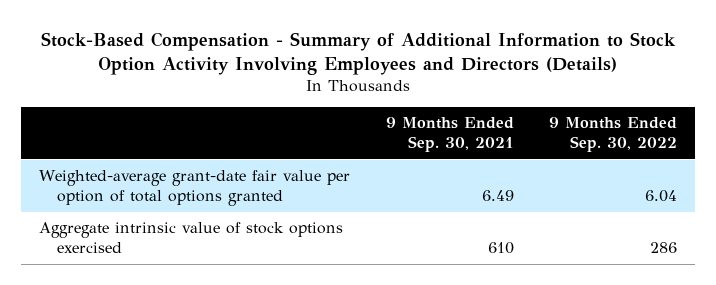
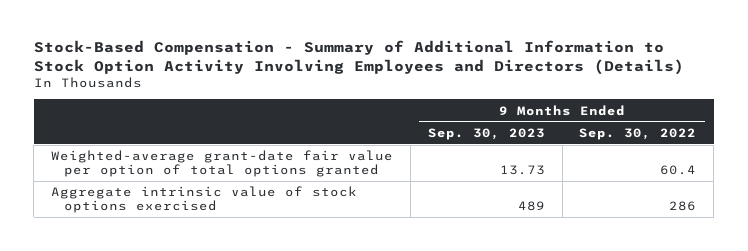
[385,117,514,153] 9 Months Ended Sep. 30, 2021 -> none
none -> [427,127,545,140] Sep. 30, 2023
[645,190,678,203] 6.04 -> [660,165,697,176] 60.4

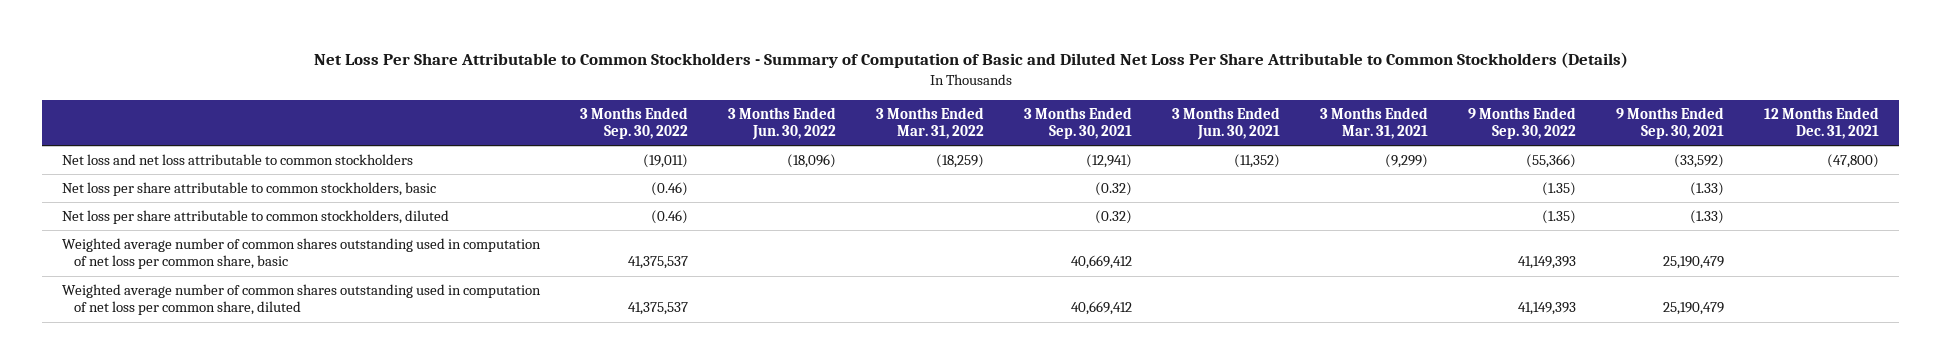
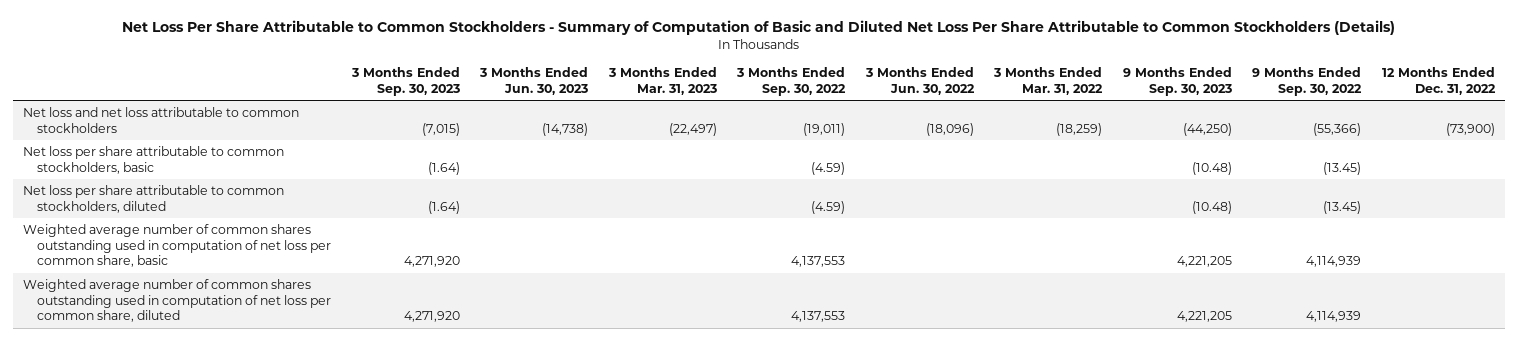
[1024,106,1133,140] 3 Months Ended Sep. 30, 2021 -> none
[1172,106,1281,141] 3 Months Ended Jun. 30, 2021 -> none
[1320,106,1429,140] 3 Months Ended Mar. 31, 2021 -> none
[1616,106,1725,140] 9 Months Ended Sep. 30, 2021 -> none
[1764,106,1880,140] 12 Months Ended Dec. 31, 2021 -> none
none -> [350,67,460,96] 3 Months Ended Sep. 30, 2023
none -> [479,67,589,95] 3 Months Ended Jun. 30, 2023
none -> [607,67,717,95] 3 Months Ended Mar. 31, 2023
none -> [1122,67,1232,96] 9 Months Ended Sep. 30, 2023
none -> [1381,67,1496,95] 12 Months Ended Dec. 31, 2022
[650,182,688,197] (0.46) -> [811,161,846,175] (4.59)
[1542,182,1577,197] (1.35) -> [1323,161,1362,175] (13.45)
[650,210,688,225] (0.46) -> [811,200,846,214] (4.59)
[1542,210,1577,225] (1.35) -> [1323,200,1362,214] (13.45)
[627,256,688,270] 41,375,537 -> [791,256,846,268] 4,137,553
[1518,256,1577,270] 41,149,393 -> [1306,256,1362,268] 4,114,939
[627,302,688,316] 41,375,537 -> [791,311,846,323] 4,137,553
[1518,302,1577,316] 41,149,393 -> [1306,311,1362,323] 4,114,939

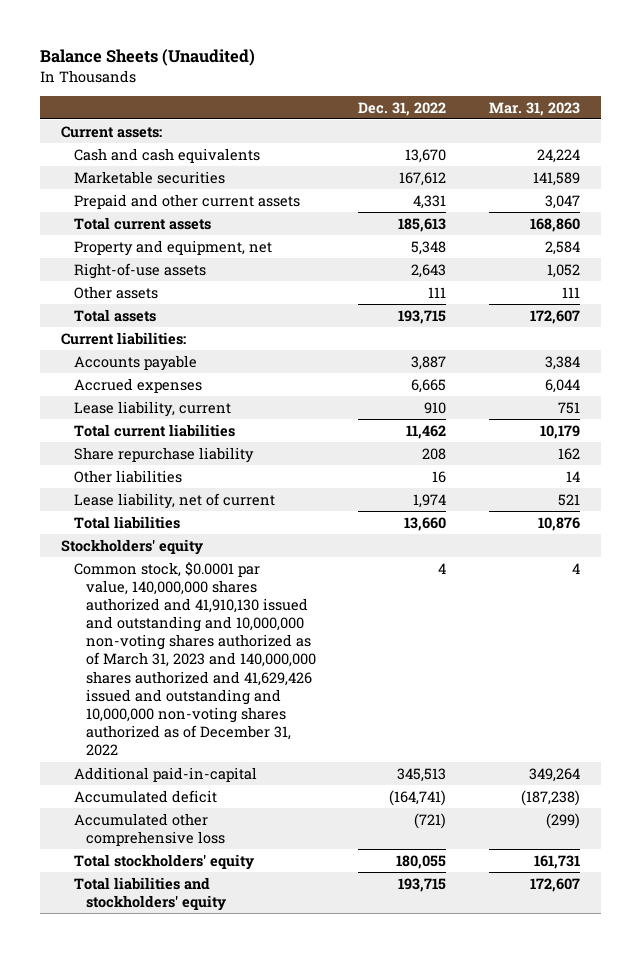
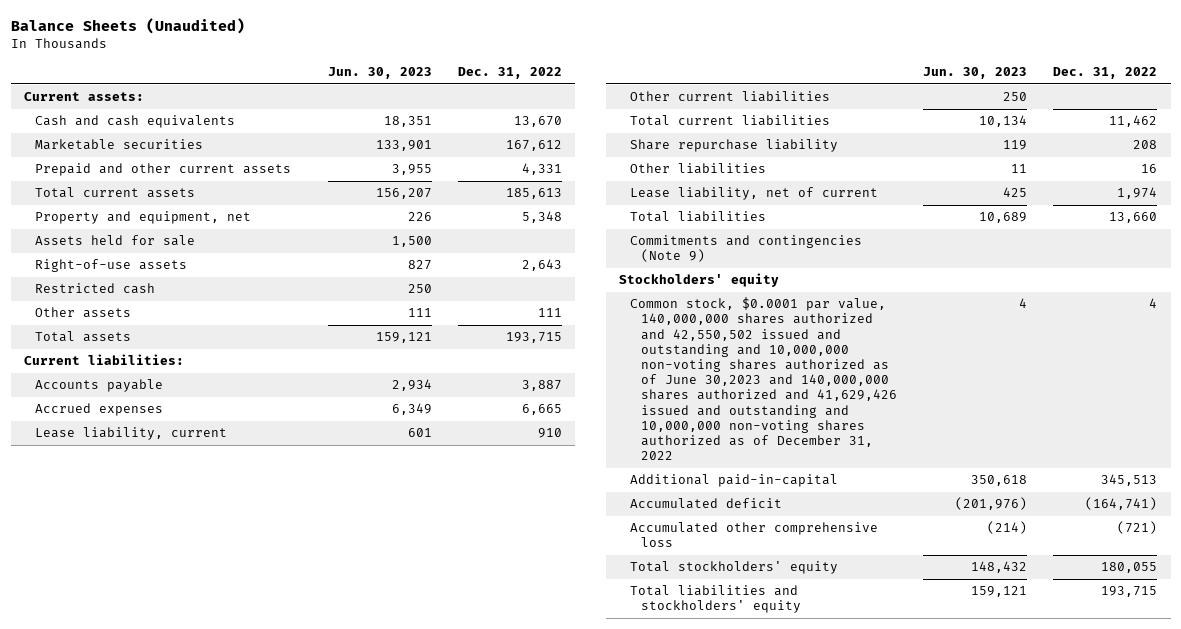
[488,101,580,116] Mar. 31, 2023 -> none
none -> [327,67,432,80] Jun. 30, 2023
none -> [34,235,195,247] Assets held for sale
none -> [34,283,155,295] Restricted cash
none -> [630,91,831,103] Other current liabilities
none -> [630,235,863,263] Commitments and contingencies (Note 9)
[73,561,317,757] Common stock, $0.0001 par value, 140,000,000 shares authorized and 41,910,130 issued and outstanding and 10,000,000 non-voting shares authorized as of March 31, 2023 and 140,000,000 shares authorized and 41,629,426 issued and outstanding and 10,000,000 non-voting shares authorized as of December 31, 2022 -> [630,297,898,461] Common stock, $0.0001 par value, 140,000,000 shares authorized and 42,550,502 issued and outstanding and 10,000,000 non-voting shares authorized as of June 30,2023 and 140,000,000 shares authorized and 41,629,426 issued and outstanding and 10,000,000 non-voting shares authorized as of December 31, 2022

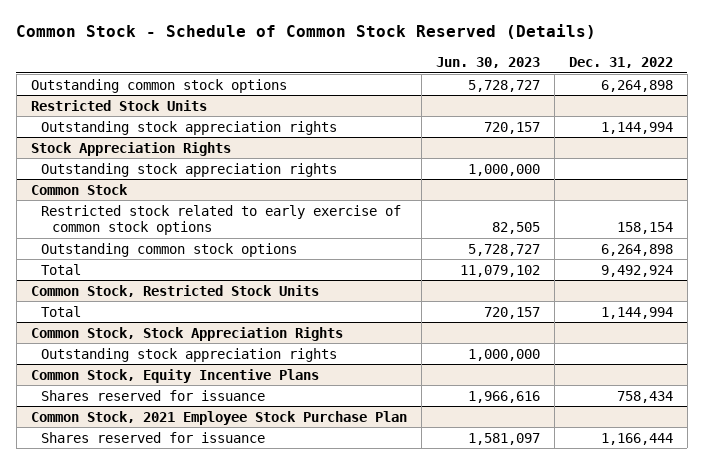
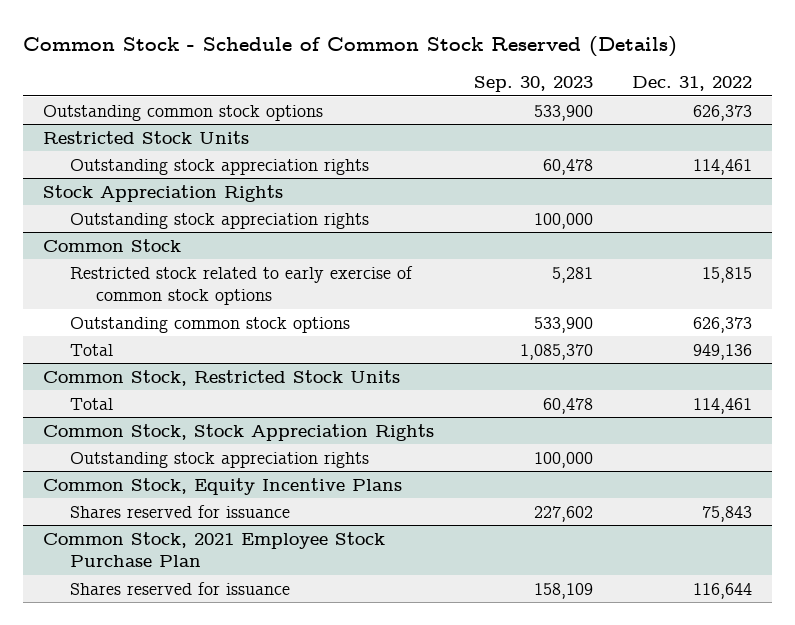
[435,57,540,69] Jun. 30, 2023 -> none
none -> [473,76,593,93] Sep. 30, 2023
[600,79,673,92] 6,264,898 -> [692,104,752,121] 626,373
[600,121,673,134] 1,144,994 -> [692,158,752,175] 114,461
[616,222,673,235] 158,154 -> [701,266,752,283] 15,815
[600,243,673,256] 6,264,898 -> [692,316,752,333] 626,373
[600,264,673,277] 9,492,924 -> [692,343,752,360] 949,136
[600,306,673,319] 1,144,994 -> [692,397,752,414] 114,461
[616,390,673,403] 758,434 -> [701,505,752,522] 75,843
[600,432,673,445] 1,166,444 -> [692,582,752,599] 116,644

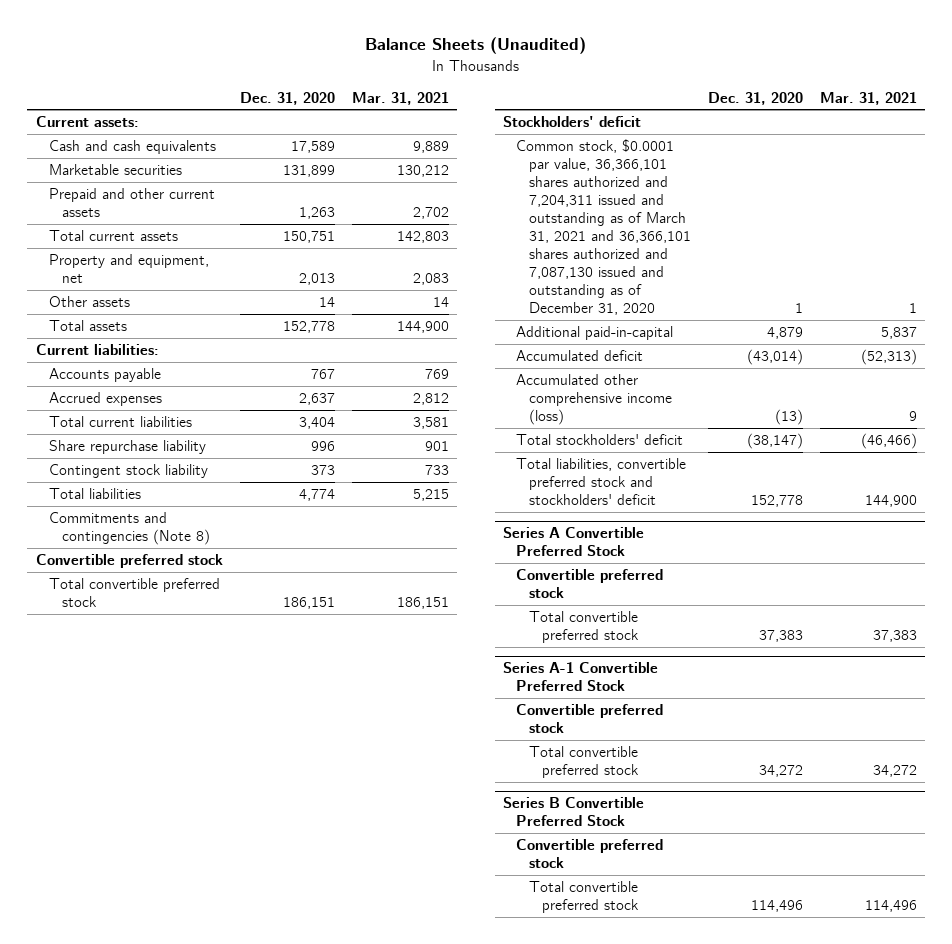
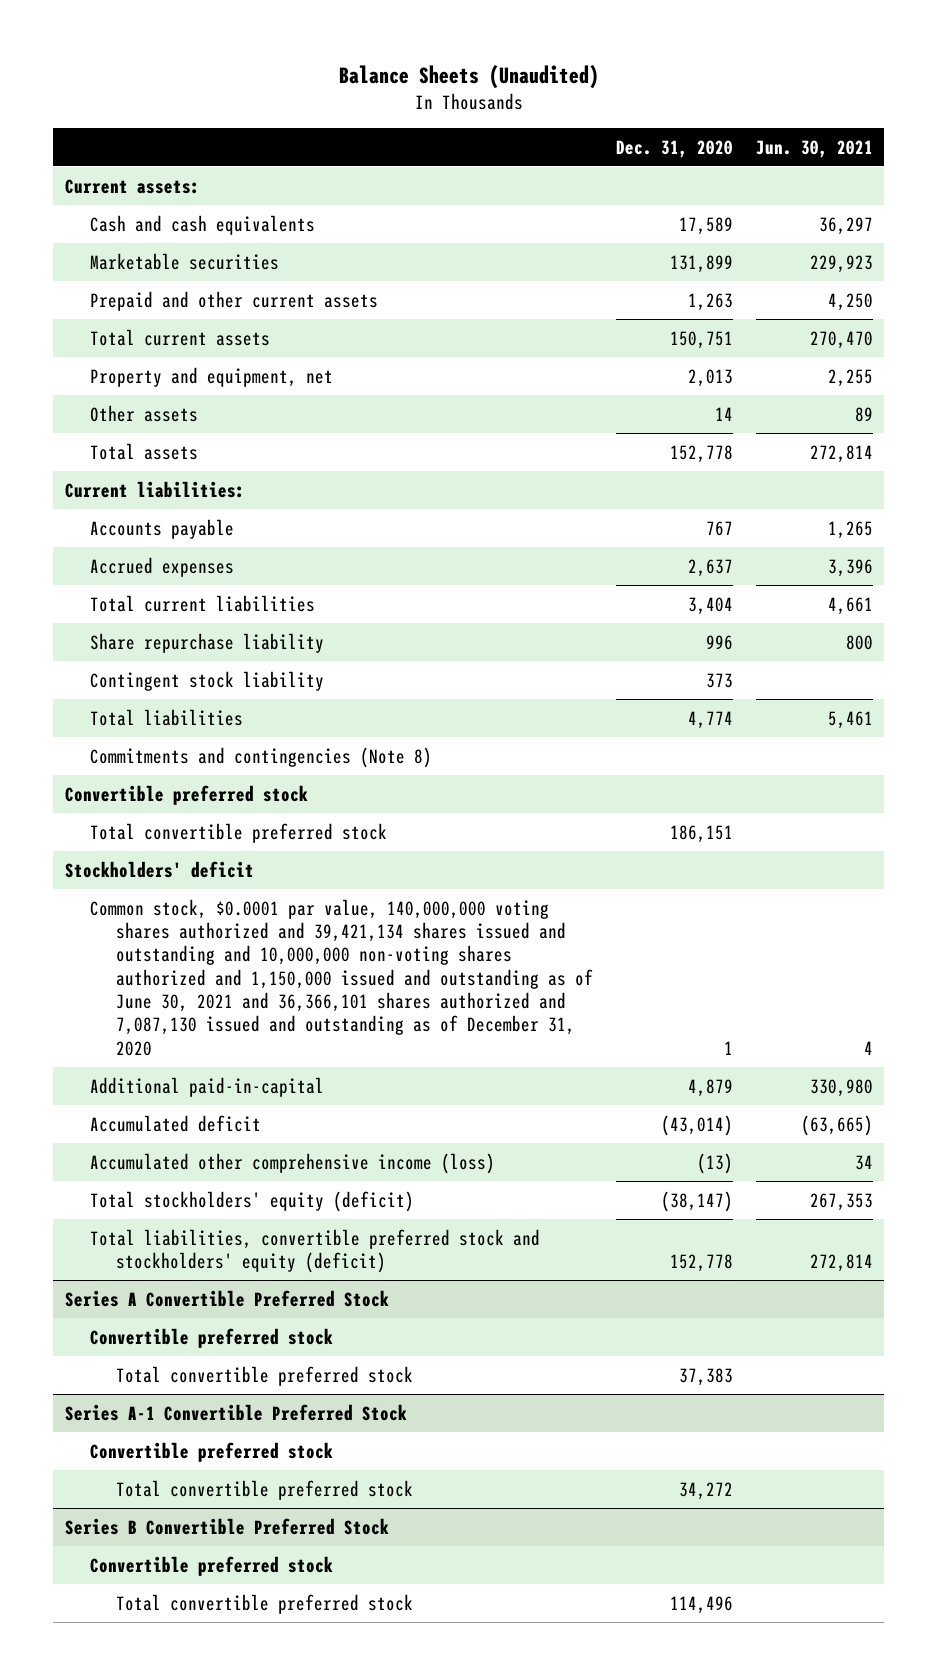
[352,91,450,105] Mar. 31, 2021 -> none
none -> [756,139,874,158] Jun. 30, 2021
[516,138,692,316] Common stock, $0.0001 par value, 36,366,101 shares authorized and 7,204,311 issued and outstanding as of March 31, 2021 and 36,366,101 shares authorized and 7,087,130 issued and outstanding as of December 31, 2020 -> [90,898,594,1056] Common stock, $0.0001 par value, 140,000,000 voting shares authorized and 39,421,134 shares issued and outstanding and 10,000,000 non-voting shares authorized and 1,150,000 issued and outstanding as of June 30, 2021 and 36,366,101 shares authorized and 7,087,130 issued and outstanding as of December 31, 2020
[516,433,684,445] Total stockholders' deficit -> [90,1190,415,1212] Total stockholders' equity (deficit)
[516,457,687,506] Total liabilities, convertible preferred stock and stockholders' deficit -> [90,1228,541,1273] Total liabilities, convertible preferred stock and stockholders' equity (deficit)

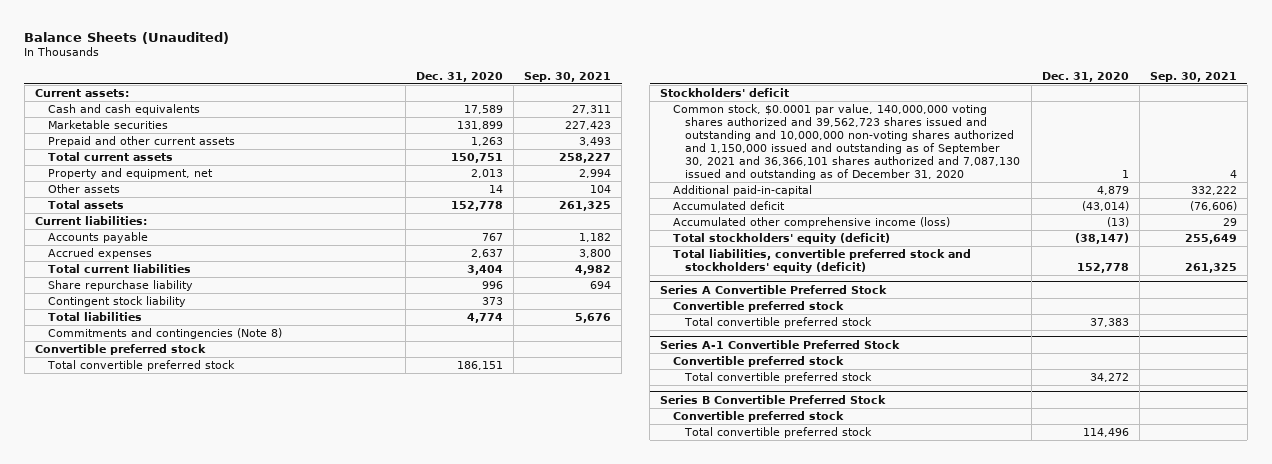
[756,139,874,158] Jun. 30, 2021 -> none
none -> [524,71,612,82] Sep. 30, 2021
[90,898,594,1056] Common stock, $0.0001 par value, 140,000,000 voting shares authorized and 39,421,134 shares issued and outstanding and 10,000,000 non-voting shares authorized and 1,150,000 issued and outstanding as of June 30, 2021 and 36,366,101 shares authorized and 7,087,130 issued and outstanding as of December 31, 2020 -> [672,104,1021,181] Common stock, $0.0001 par value, 140,000,000 voting shares authorized and 39,562,723 shares issued and outstanding and 10,000,000 non-voting shares authorized and 1,150,000 issued and outstanding as of September 30, 2021 and 36,366,101 shares authorized and 7,087,130 issued and outstanding as of December 31, 2020

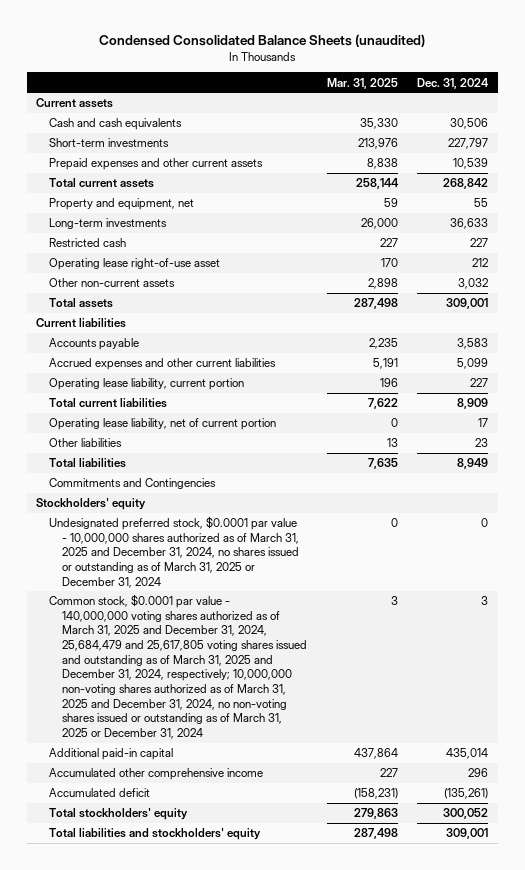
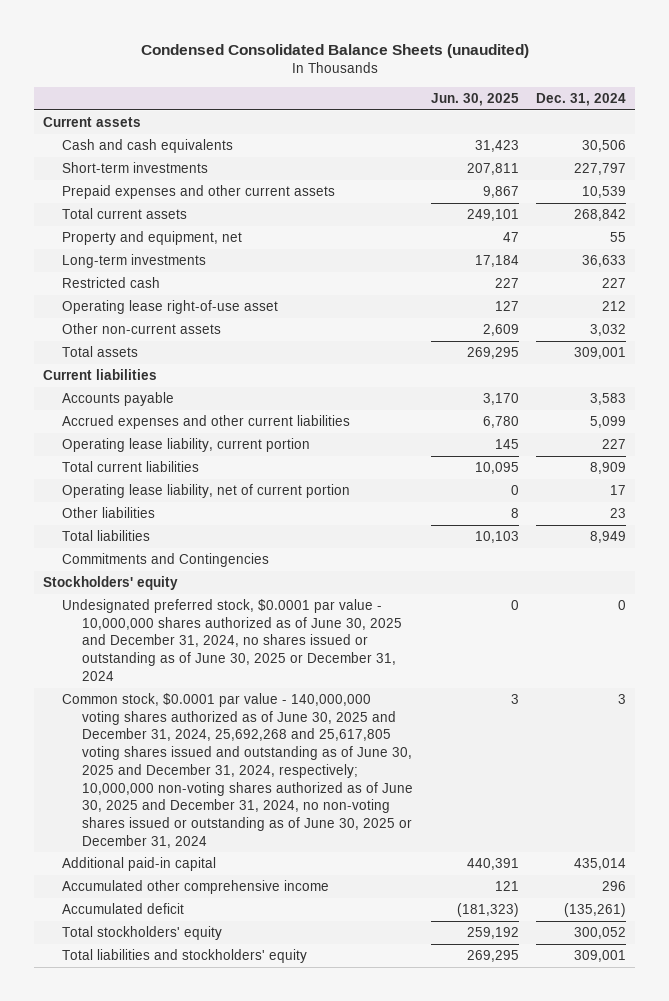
[326,77,398,89] Mar. 31, 2025 -> none
none -> [430,92,519,106] Jun. 30, 2025
[49,516,300,588] Undesignated preferred stock, $0.0001 par value - 10,000,000 shares authorized as of March 31, 2025 and December 31, 2024, no shares issued or outstanding as of March 31, 2025 or December 31, 2024 -> [62,599,402,681] Undesignated preferred stock, $0.0001 par value - 10,000,000 shares authorized as of June 30, 2025 and December 31, 2024, no shares issued or outstanding as of June 30, 2025 or December 31, 2024
[49,594,308,740] Common stock, $0.0001 par value - 140,000,000 voting shares authorized as of March 31, 2025 and December 31, 2024, 25,684,479 and 25,617,805 voting shares issued and outstanding as of March 31, 2025 and December 31, 2024, respectively; 10,000,000 non-voting shares authorized as of March 31, 2025 and December 31, 2024, no non-voting shares issued or outstanding as of March 31, 2025 or December 31, 2024 -> [62,693,413,848] Common stock, $0.0001 par value - 140,000,000 voting shares authorized as of June 30, 2025 and December 31, 2024, 25,692,268 and 25,617,805 voting shares issued and outstanding as of June 30, 2025 and December 31, 2024, respectively; 10,000,000 non-voting shares authorized as of June 30, 2025 and December 31, 2024, no non-voting shares issued or outstanding as of June 30, 2025 or December 31, 2024

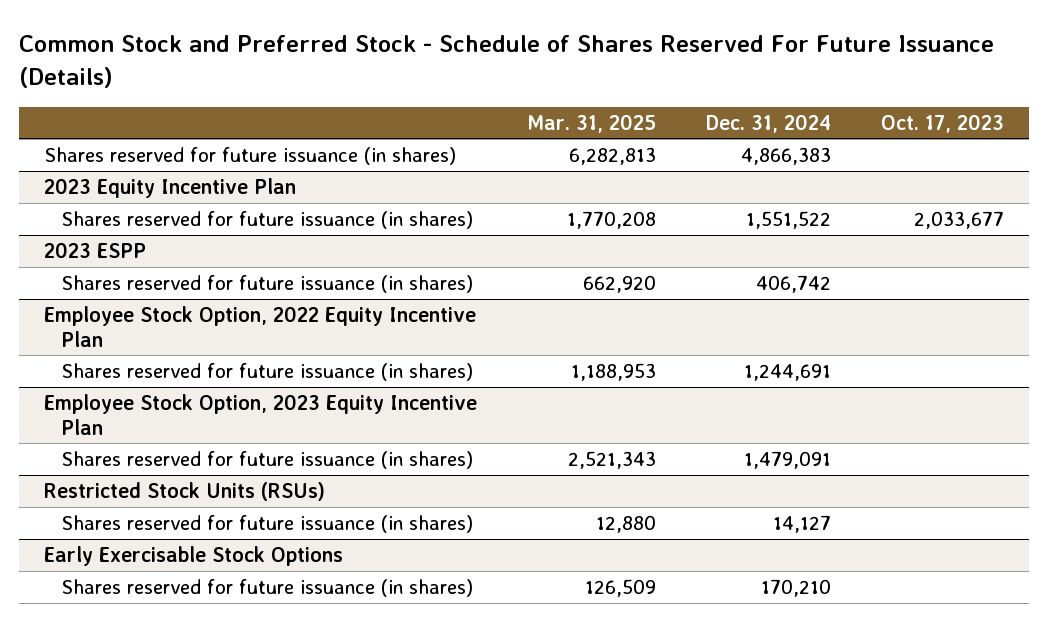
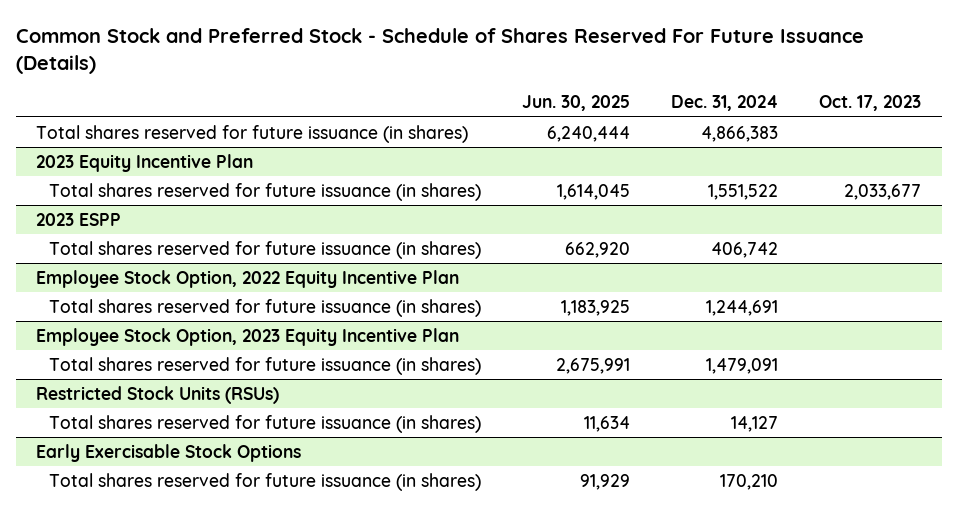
[527,113,657,133] Mar. 31, 2025 -> none
none -> [522,95,631,112] Jun. 30, 2025
[44,147,457,166] Shares reserved for future issuance (in shares) -> [36,124,469,143] Total shares reserved for future issuance (in shares)
[61,211,474,230] Shares reserved for future issuance (in shares) -> [49,182,482,201] Total shares reserved for future issuance (in shares)
[61,275,474,294] Shares reserved for future issuance (in shares) -> [49,240,482,259] Total shares reserved for future issuance (in shares)
[61,363,474,382] Shares reserved for future issuance (in shares) -> [49,298,482,317] Total shares reserved for future issuance (in shares)
[61,451,474,470] Shares reserved for future issuance (in shares) -> [49,356,482,375] Total shares reserved for future issuance (in shares)
[61,515,474,534] Shares reserved for future issuance (in shares) -> [49,414,482,433] Total shares reserved for future issuance (in shares)
[61,579,474,598] Shares reserved for future issuance (in shares) -> [49,472,482,491] Total shares reserved for future issuance (in shares)

